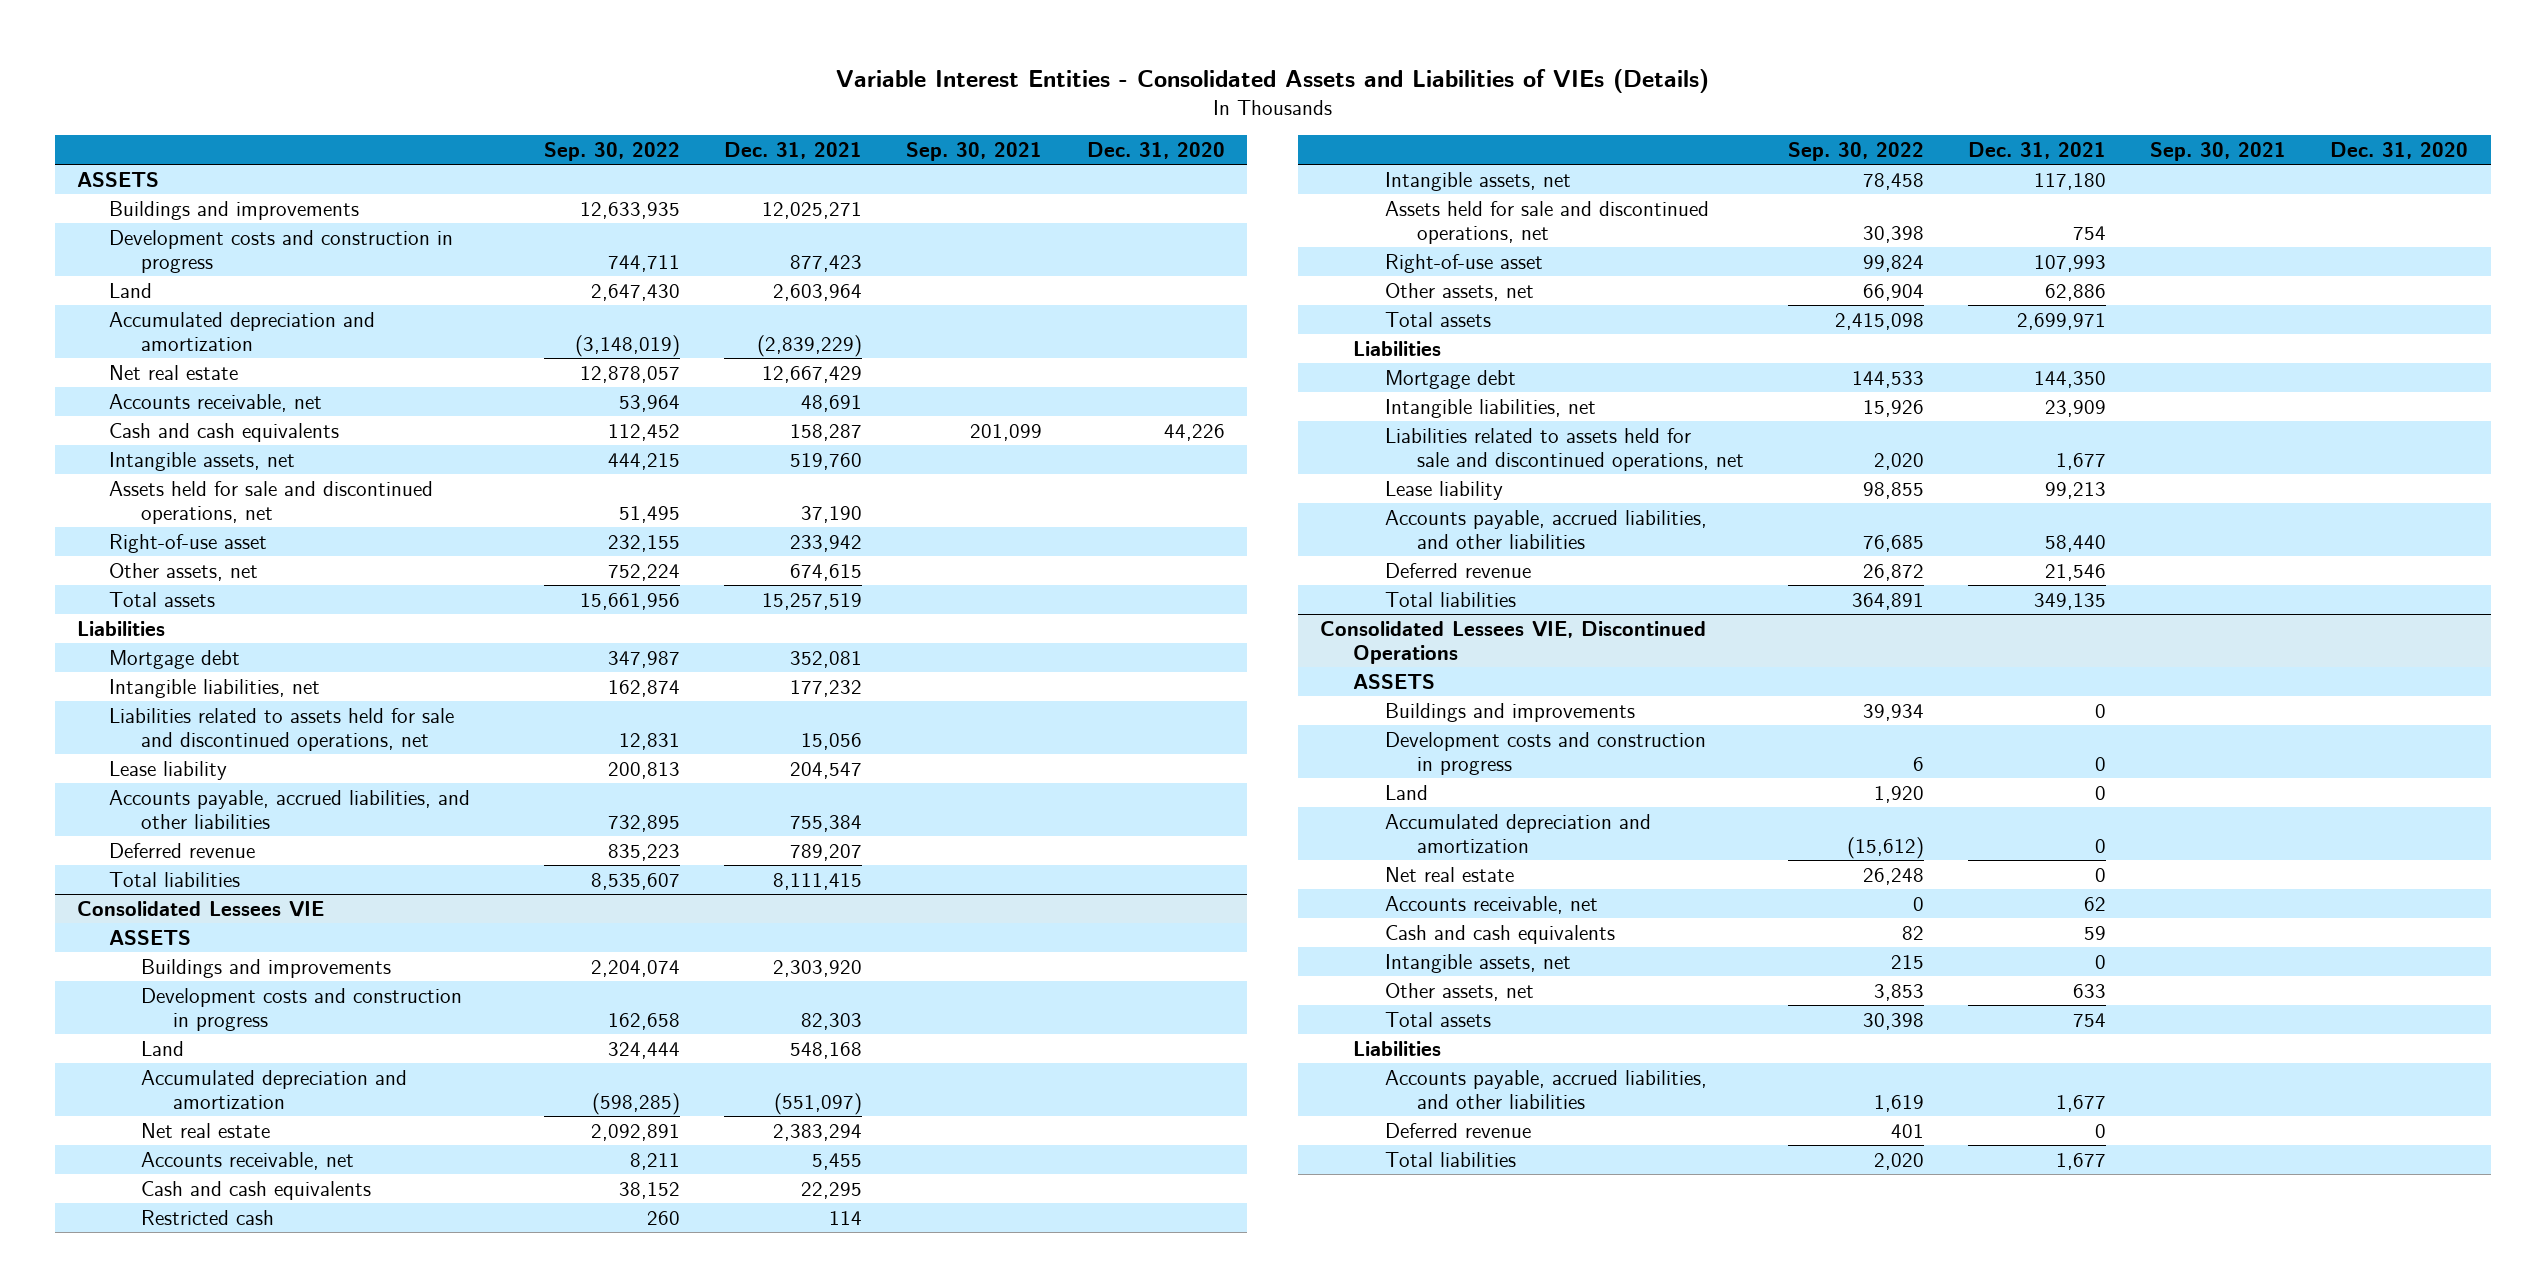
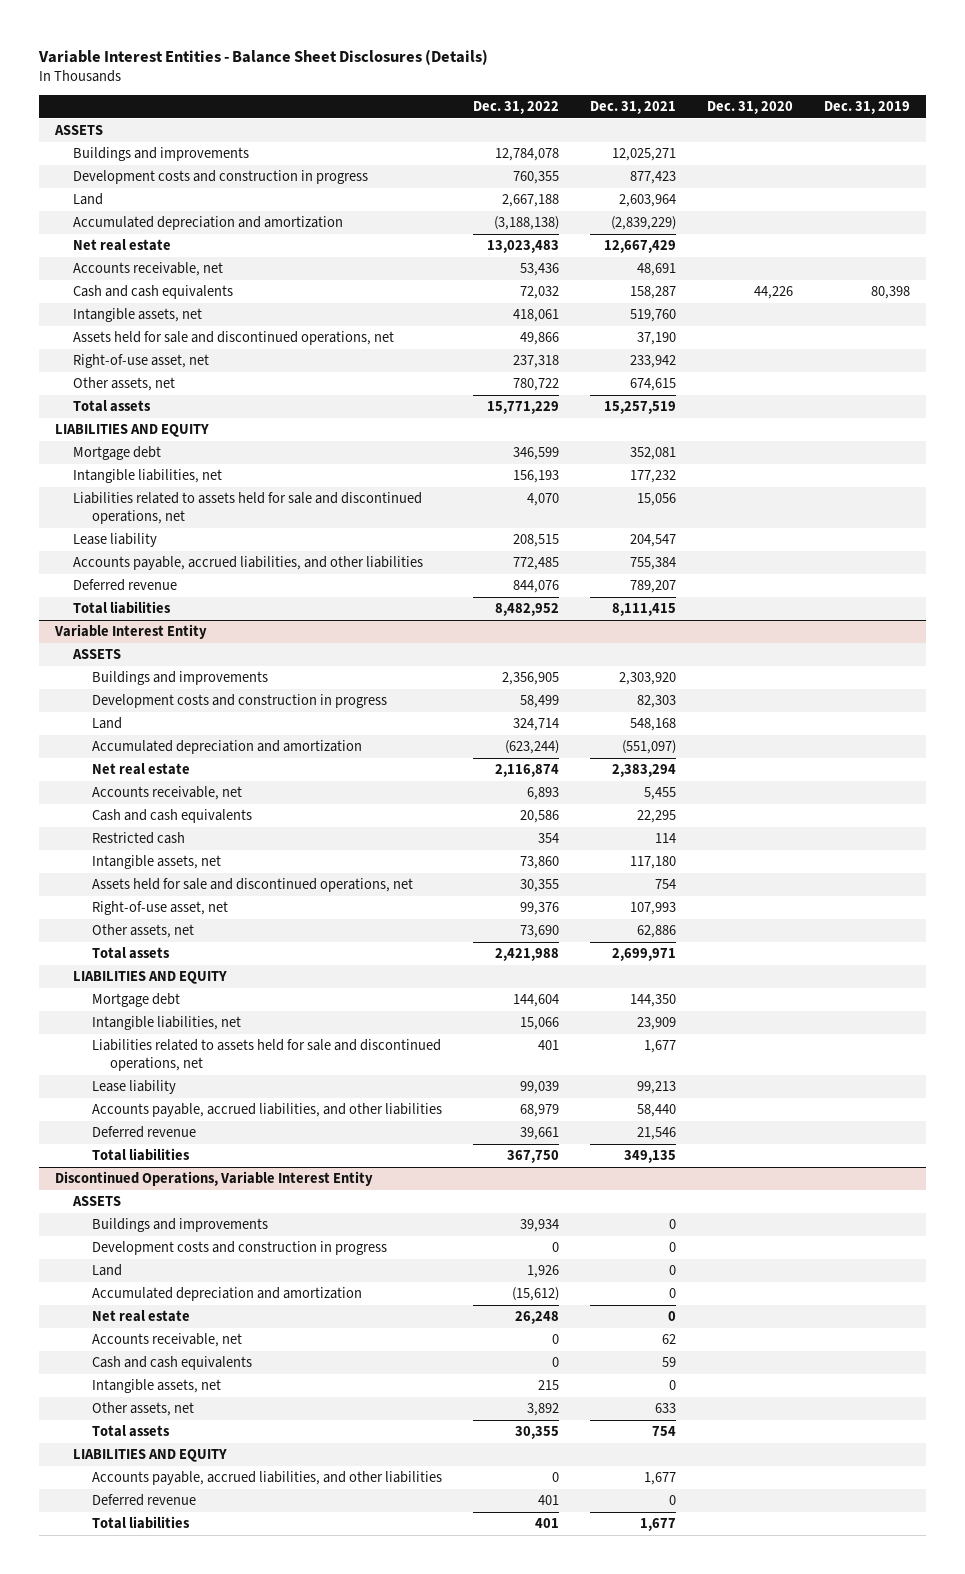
[835,68,1709,93] Variable Interest Entities - Consolidated Assets and Liabilities of VIEs (Details) -> [38,48,489,65] Variable Interest Entities - Balance Sheet Disclosures (Details)
[544,142,681,162] Sep. 30, 2022 -> none
[906,142,1043,162] Sep. 30, 2021 -> none
none -> [472,101,559,115] Dec. 31, 2022
none -> [823,101,910,115] Dec. 31, 2019
[108,533,267,553] Right-of-use asset -> [73,354,210,369] Right-of-use asset, net
[76,620,165,636] Liabilities -> [54,424,209,438] LIABILITIES AND EQUITY
[76,900,324,917] Consolidated Lessees VIE -> [53,624,207,640] Variable Interest Entity
[1384,253,1543,273] Right-of-use asset -> [91,901,228,916] Right-of-use asset, net
[1352,340,1441,356] Liabilities -> [73,971,228,985] LIABILITIES AND EQUITY
[1320,620,1707,664] Consolidated Lessees VIE, Discontinued Operations -> none
none -> [54,1171,373,1187] Discontinued Operations, Variable Interest Entity
[1352,1040,1441,1056] Liabilities -> [73,1449,228,1463] LIABILITIES AND EQUITY

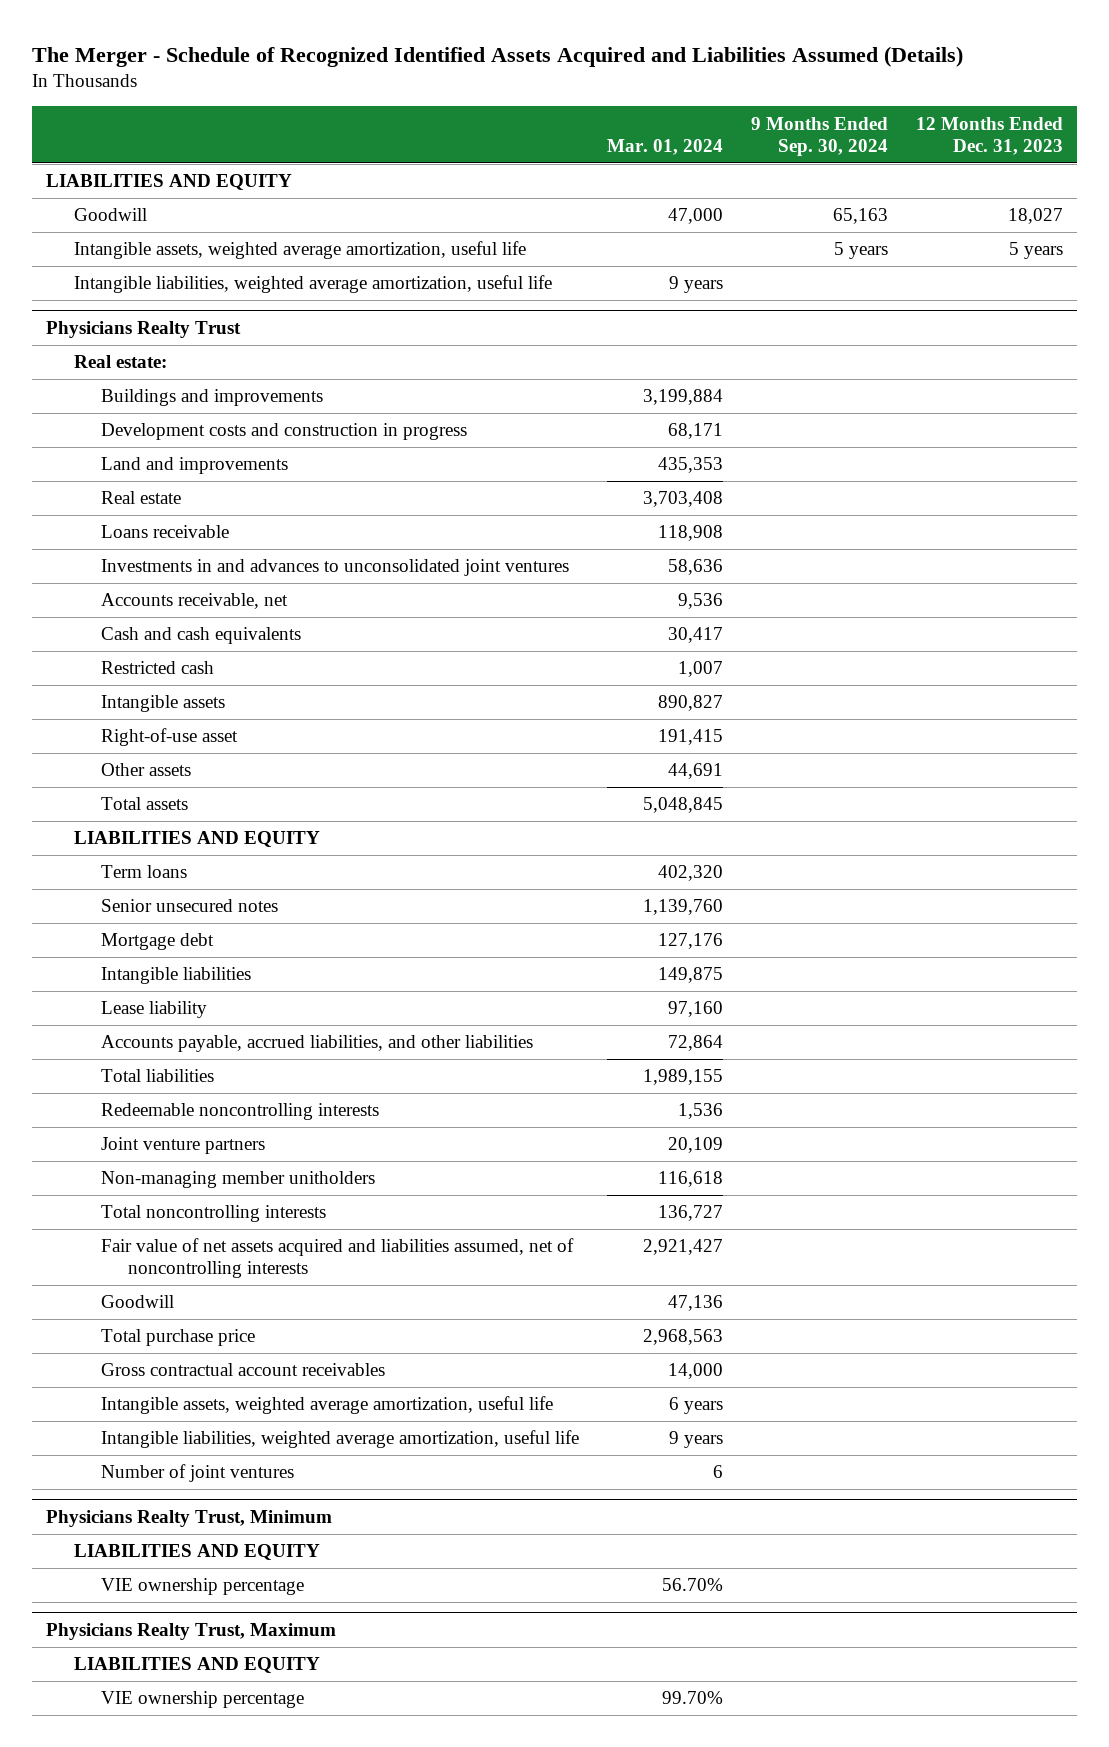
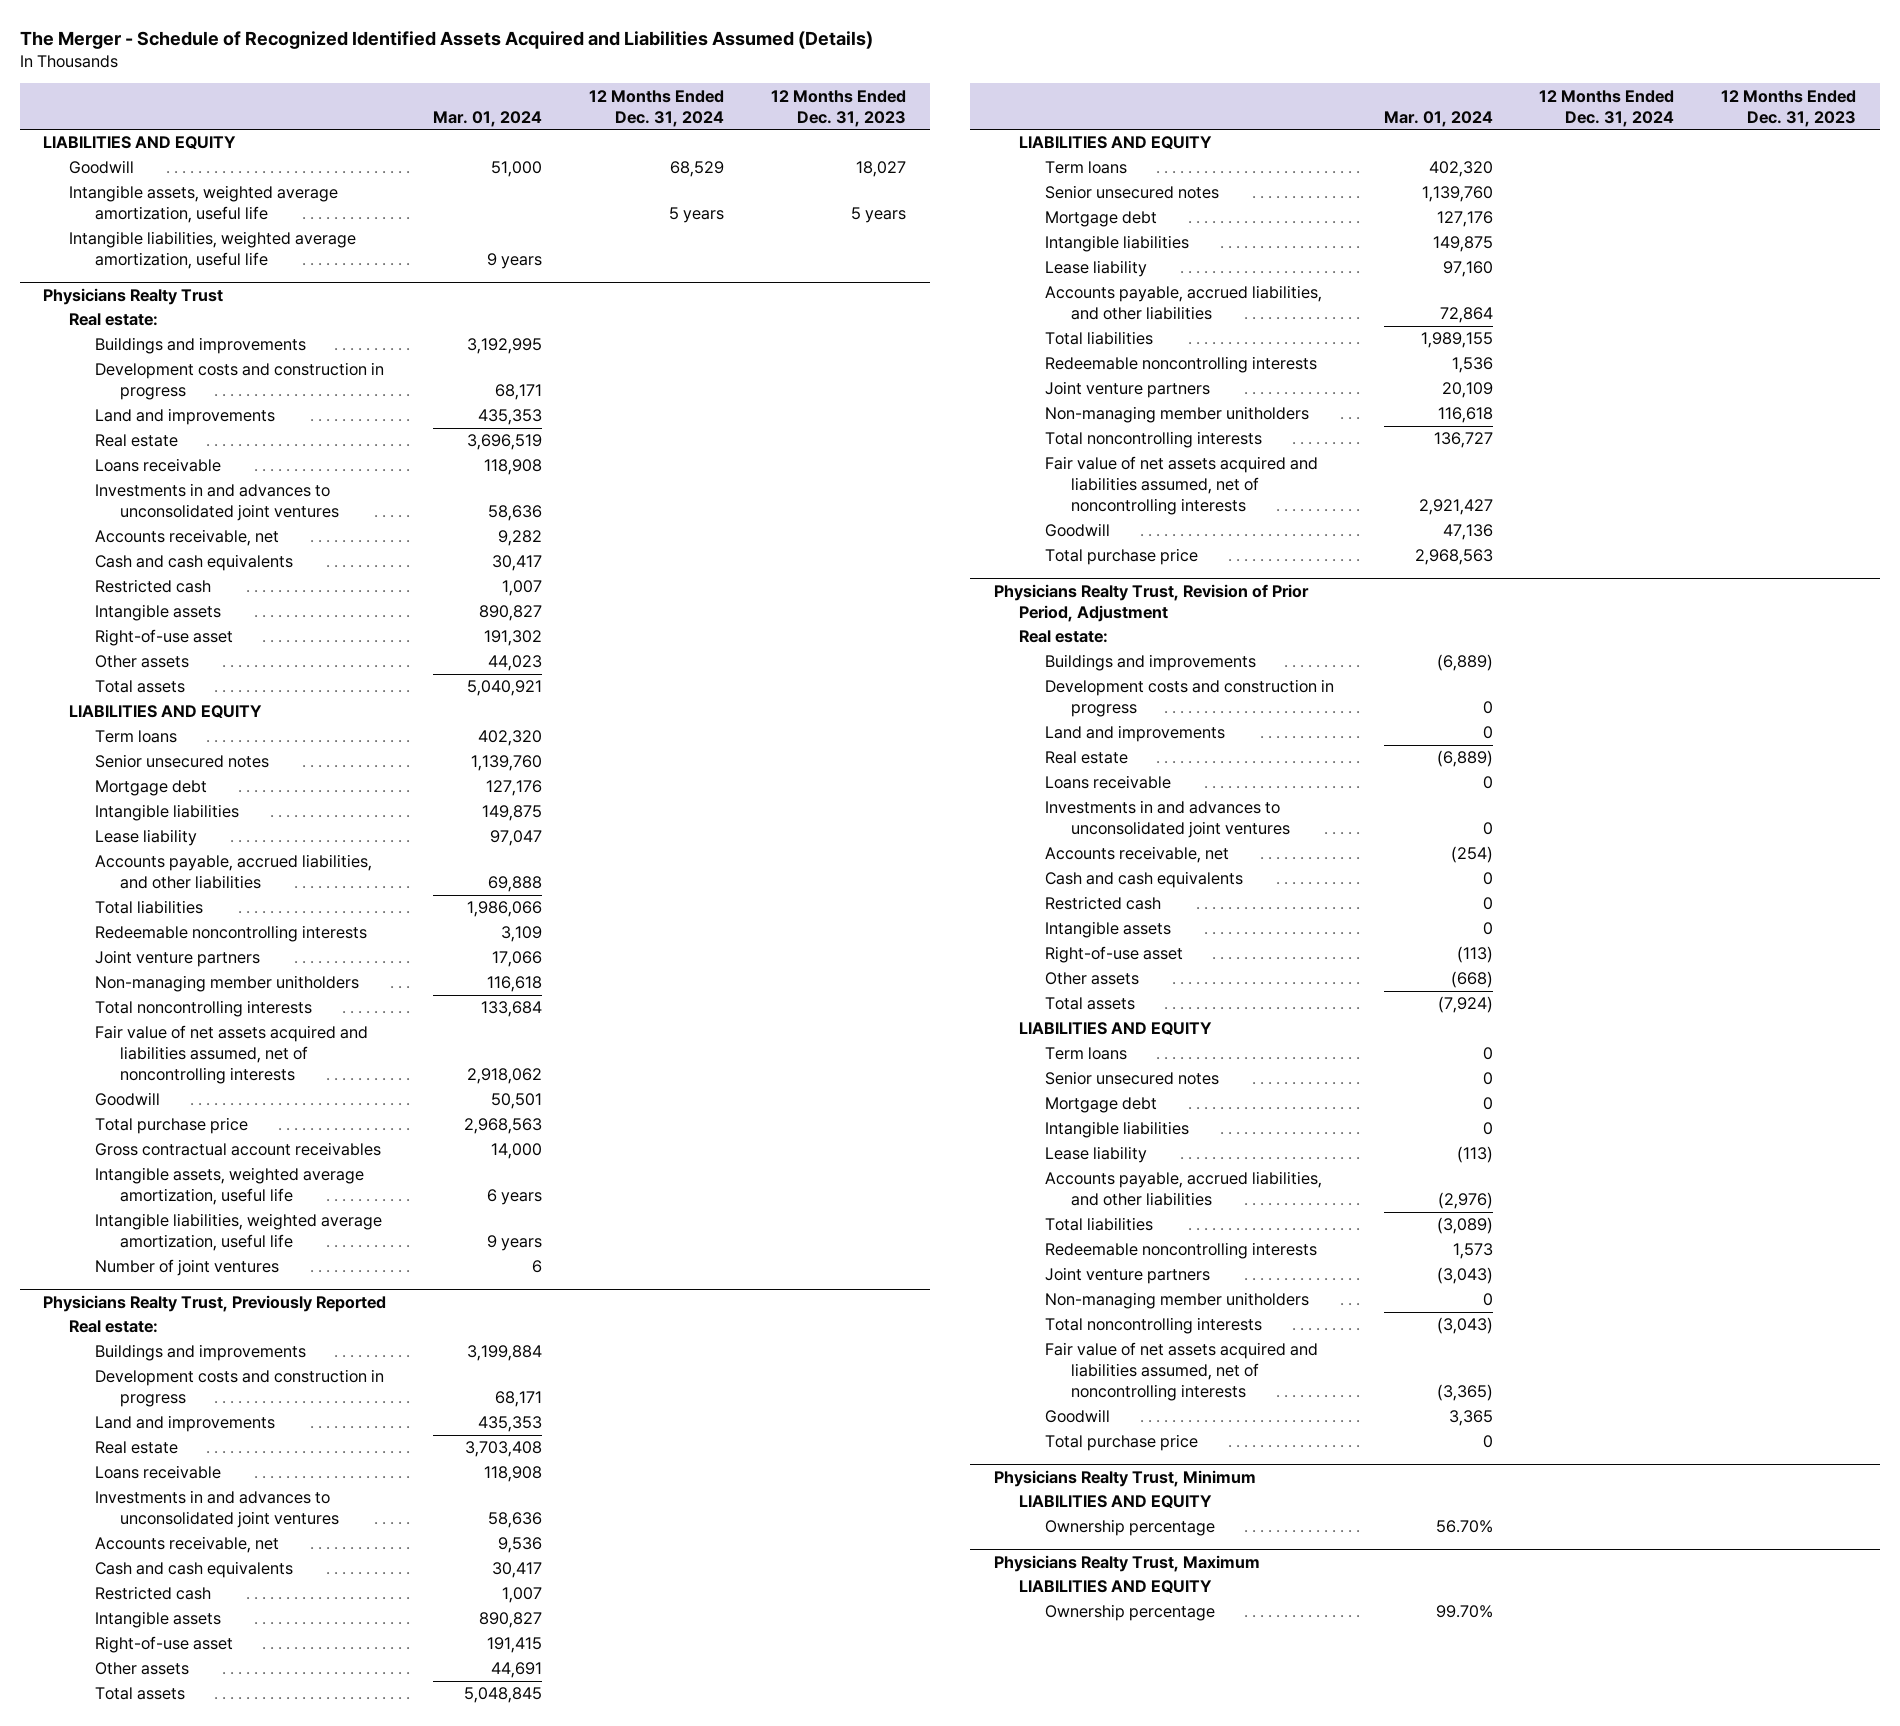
[750,116,888,156] 9 Months Ended Sep. 30, 2024 -> none
none -> [589,89,725,127] 12 Months Ended Dec. 31, 2024
[667,208,723,225] 47,000 -> [491,161,543,178] 51,000
none -> [94,337,306,355] Buildings and improvements
none -> [94,362,384,401] Development costs and construction in progress
none -> [94,408,275,426] Land and improvements
none -> [94,434,178,448] Real estate
none -> [94,458,221,473] Loans receivable
none -> [94,483,340,522] Investments in and advances to unconsolidated joint ventures
none -> [94,529,279,547] Accounts receivable, net
none -> [94,554,293,572] Cash and cash equivalents
none -> [94,579,211,594] Restricted cash
none -> [94,604,221,622] Intangible assets
none -> [94,629,233,647] Right-of-use asset
none -> [94,655,189,669] Other assets
none -> [94,680,185,694] Total assets
none -> [69,705,263,719] LIABILITIES AND EQUITY
none -> [94,730,177,744] Term loans
none -> [94,754,269,769] Senior unsecured notes
none -> [94,780,207,797] Mortgage debt
none -> [94,804,239,822] Intangible liabilities
none -> [94,829,197,847] Lease liability
none -> [94,854,372,890] Accounts payable, accrued liabilities, and other liabilities
none -> [94,900,203,915] Total liabilities
none -> [94,925,367,943] Redeemable noncontrolling interests
none -> [94,950,260,968] Joint venture partners
none -> [94,975,359,993] Non-managing member unitholders
none -> [94,1000,312,1018] Total noncontrolling interests
none -> [94,1025,368,1084] Fair value of net assets acquired and liabilities assumed, net of noncontrolling interests
none -> [94,1092,160,1107] Goodwill
none -> [94,1117,248,1135] Total purchase price
[100,1363,385,1377] Gross contractual account receivables -> [94,1142,381,1157] Gross contractual account receivables
[100,1396,553,1415] Intangible assets, weighted average amortization, useful life -> [94,1167,364,1206] Intangible assets, weighted average amortization, useful life
[100,1430,579,1449] Intangible liabilities, weighted average amortization, useful life -> [94,1213,382,1252] Intangible liabilities, weighted average amortization, useful life
[100,1464,294,1483] Number of joint ventures -> [94,1259,279,1277] Number of joint ventures
none -> [43,1294,387,1312] Physicians Realty Trust, Previously Reported
none -> [69,1320,159,1334] Real estate:
none -> [993,583,1309,622] Physicians Realty Trust, Revision of Prior Period, Adjustment
none -> [1019,630,1109,644] Real estate:
none -> [1044,654,1256,672] Buildings and improvements
none -> [1044,679,1334,718] Development costs and construction in progress
none -> [1044,725,1225,743] Land and improvements
none -> [1044,751,1128,765] Real estate
none -> [1044,775,1171,790] Loans receivable
none -> [1044,800,1290,839] Investments in and advances to unconsolidated joint ventures
none -> [1044,846,1229,864] Accounts receivable, net
none -> [1044,871,1243,889] Cash and cash equivalents
none -> [1044,896,1161,911] Restricted cash
none -> [1044,921,1171,939] Intangible assets
none -> [1044,946,1183,964] Right-of-use asset
none -> [1044,972,1139,986] Other assets
none -> [1044,997,1135,1011] Total assets
none -> [1019,1022,1213,1036] LIABILITIES AND EQUITY
none -> [1044,1047,1127,1061] Term loans
none -> [1044,1071,1219,1086] Senior unsecured notes
none -> [1044,1097,1157,1114] Mortgage debt
none -> [1044,1121,1189,1139] Intangible liabilities
none -> [1044,1146,1147,1164] Lease liability
none -> [1044,1171,1322,1207] Accounts payable, accrued liabilities, and other liabilities
none -> [1044,1217,1153,1232] Total liabilities
none -> [1044,1242,1317,1260] Redeemable noncontrolling interests
none -> [1044,1267,1210,1285] Joint venture partners
none -> [1044,1292,1309,1310] Non-managing member unitholders
none -> [1044,1317,1262,1335] Total noncontrolling interests
none -> [1044,1342,1318,1401] Fair value of net assets acquired and liabilities assumed, net of noncontrolling interests
none -> [1044,1409,1110,1424] Goodwill
none -> [1044,1434,1198,1452] Total purchase price
[100,1578,304,1596] VIE ownership percentage -> [1044,1519,1215,1537] Ownership percentage
[100,1691,304,1709] VIE ownership percentage -> [1044,1604,1215,1622] Ownership percentage

